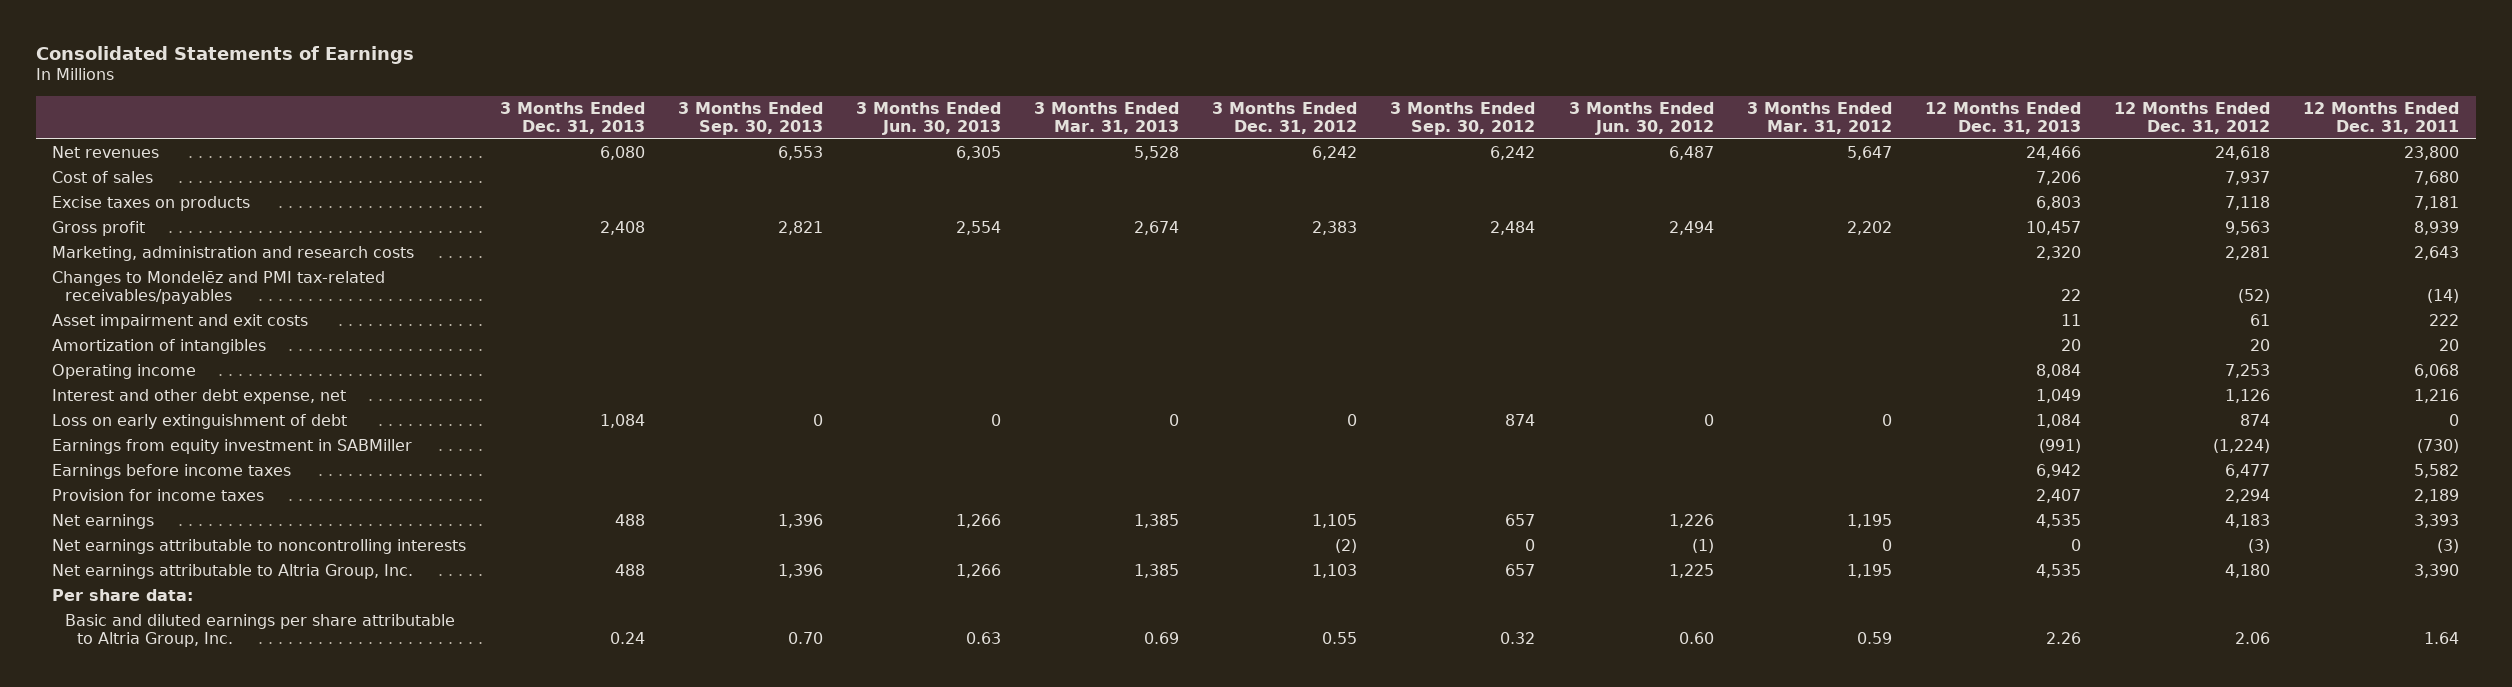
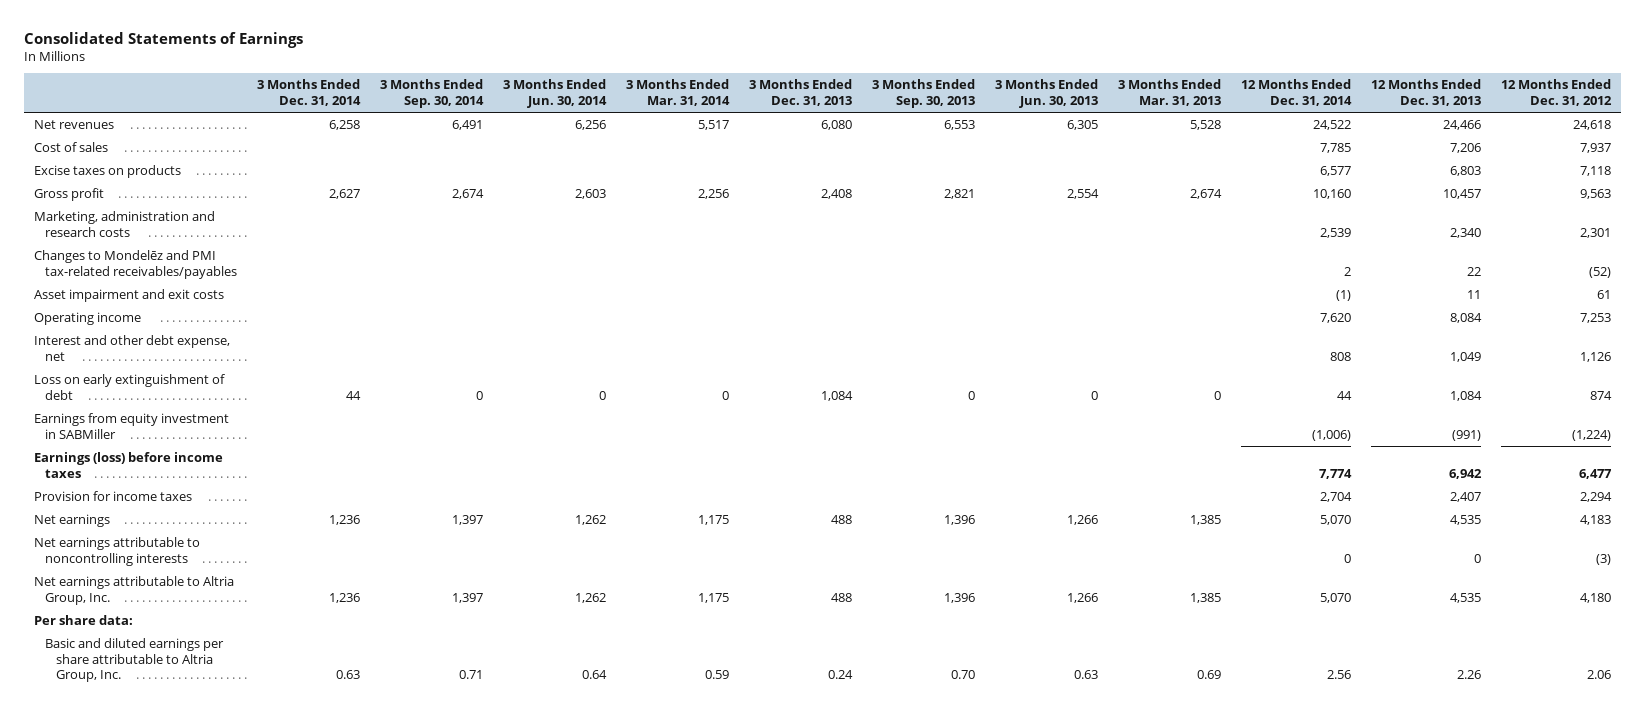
[1212,101,1358,134] 3 Months Ended Dec. 31, 2012 -> none
[1390,101,1536,135] 3 Months Ended Sep. 30, 2012 -> none
[1568,101,1714,135] 3 Months Ended Jun. 30, 2012 -> none
[1746,101,1892,134] 3 Months Ended Mar. 31, 2012 -> none
[2303,101,2460,134] 12 Months Ended Dec. 31, 2011 -> none
none -> [256,79,361,106] 3 Months Ended Dec. 31, 2014
none -> [379,79,484,108] 3 Months Ended Sep. 30, 2014
none -> [502,79,607,108] 3 Months Ended Jun. 30, 2014
none -> [625,79,730,106] 3 Months Ended Mar. 31, 2014
none -> [1240,79,1352,106] 12 Months Ended Dec. 31, 2014
[2036,246,2082,261] 2,320 -> [1449,227,1481,238] 2,340
[2225,246,2271,261] 2,281 -> [1579,227,1611,238] 2,301
[52,339,267,355] Amortization of intangibles -> none
[52,464,292,480] Earnings before income taxes -> [34,452,224,478] Earnings (loss) before income taxes

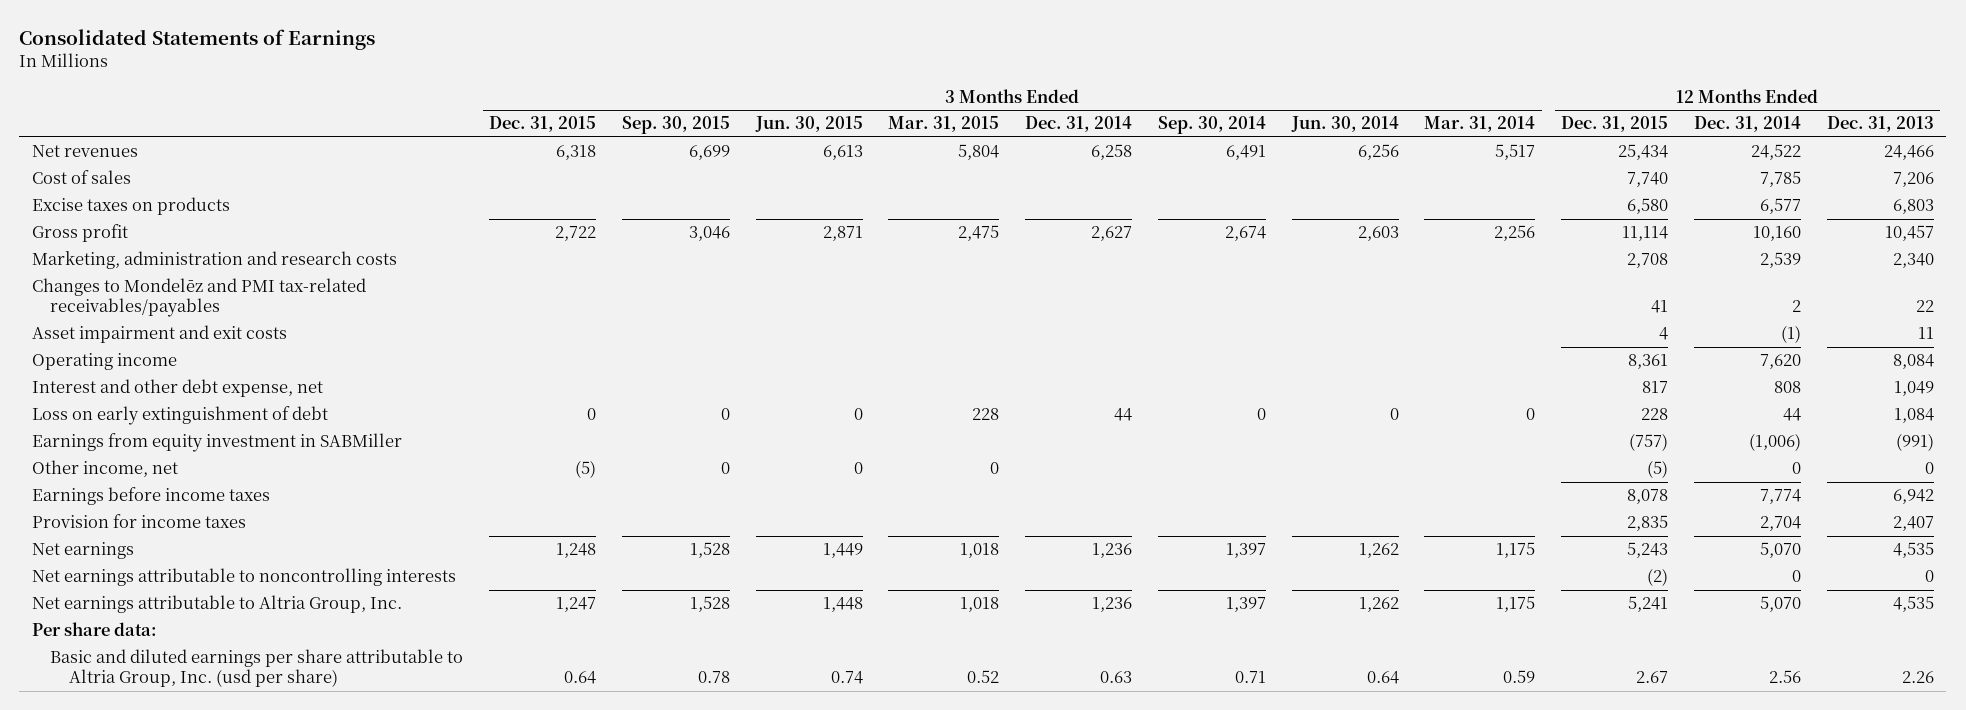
[748,79,852,106] 3 Months Ended Dec. 31, 2013 -> none
[871,79,975,108] 3 Months Ended Sep. 30, 2013 -> none
[994,79,1098,108] 3 Months Ended Jun. 30, 2013 -> none
[1117,79,1221,106] 3 Months Ended Mar. 31, 2013 -> none
[1500,79,1612,106] 12 Months Ended Dec. 31, 2012 -> none
none -> [489,116,597,133] Dec. 31, 2015
none -> [621,116,730,135] Sep. 30, 2015
none -> [754,116,863,133] Jun. 30, 2015
none -> [888,116,1000,133] Mar. 31, 2015
none -> [1561,116,1669,133] Dec. 31, 2015
none -> [31,460,178,478] Other income, net
[34,452,224,478] Earnings (loss) before income taxes -> [31,487,270,506] Earnings before income taxes
[45,638,225,683] Basic and diluted earnings per share attributable to Altria Group, Inc. -> [50,649,464,688] Basic and diluted earnings per share attributable to Altria Group, Inc. (usd per share)

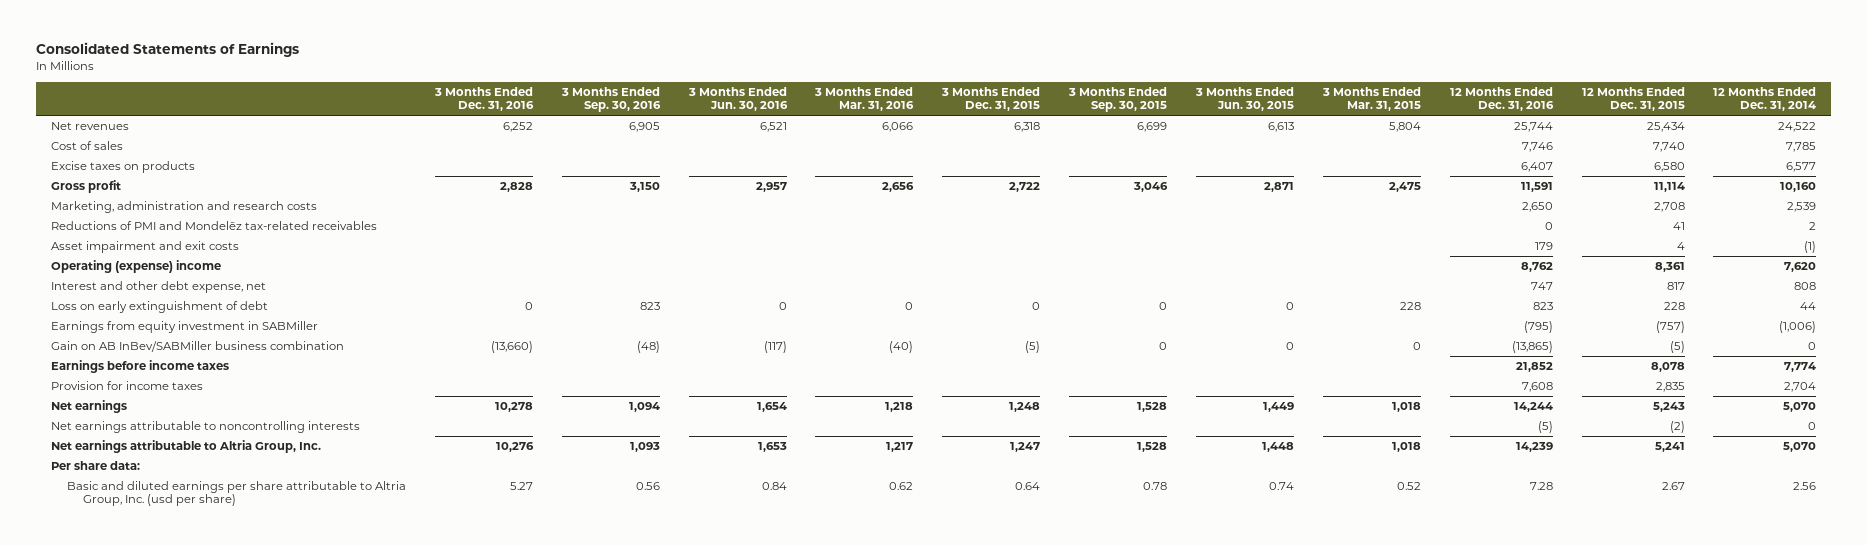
[1025,116,1133,133] Dec. 31, 2014 -> none
[1157,116,1266,135] Sep. 30, 2014 -> none
[1290,116,1399,133] Jun. 30, 2014 -> none
[1424,116,1536,133] Mar. 31, 2014 -> none
[1826,116,1934,133] Dec. 31, 2013 -> none
none -> [433,86,534,112] 3 Months Ended Dec. 31, 2016
none -> [560,86,661,113] 3 Months Ended Sep. 30, 2016
none -> [687,86,788,112] 3 Months Ended Jun. 30, 2016
none -> [814,86,915,112] 3 Months Ended Mar. 31, 2016
none -> [1449,86,1554,112] 12 Months Ended Dec. 31, 2016
[31,278,366,318] Changes to Mondelēz and PMI tax-related receivables/payables -> [50,220,377,230] Reductions of PMI and Mondelēz tax-related receivables
[31,353,177,371] Operating income -> [50,259,221,273] Operating (expense) income
[31,460,178,478] Other income, net -> none
none -> [50,340,344,352] Gain on AB InBev/SABMiller business combination

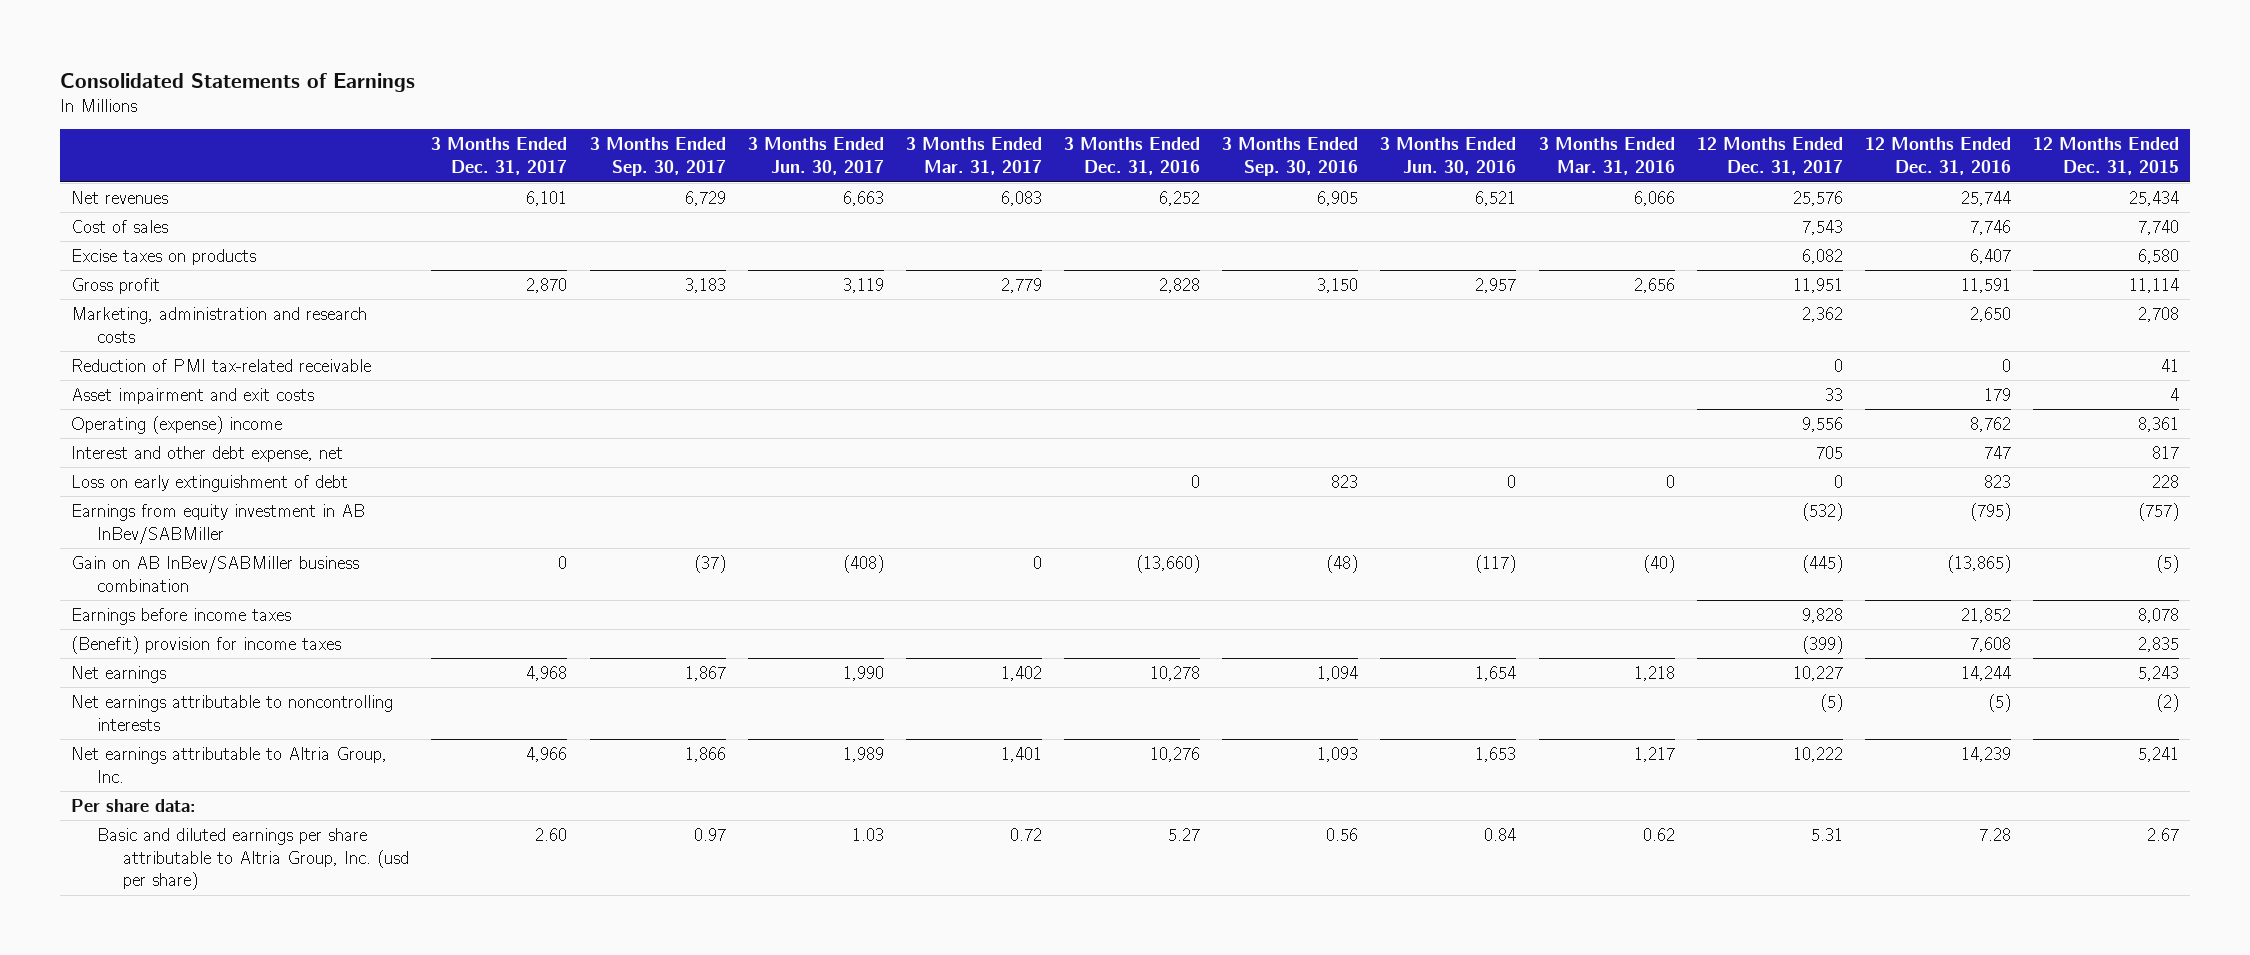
[941,86,1041,112] 3 Months Ended Dec. 31, 2015 -> none
[1068,86,1168,113] 3 Months Ended Sep. 30, 2015 -> none
[1194,86,1294,112] 3 Months Ended Jun. 30, 2015 -> none
[1321,86,1421,112] 3 Months Ended Mar. 31, 2015 -> none
[1713,86,1817,112] 12 Months Ended Dec. 31, 2014 -> none
none -> [431,137,568,175] 3 Months Ended Dec. 31, 2017
none -> [589,137,726,176] 3 Months Ended Sep. 30, 2017
none -> [747,137,884,175] 3 Months Ended Jun. 30, 2017
none -> [905,137,1042,175] 3 Months Ended Mar. 31, 2017
none -> [1696,137,1843,175] 12 Months Ended Dec. 31, 2017
[50,220,377,230] Reductions of PMI and Mondelēz tax-related receivables -> [71,358,372,372] Reduction of PMI tax-related receivable
[50,320,318,333] Earnings from equity investment in SABMiller -> [71,503,366,544] Earnings from equity investment in AB InBev/SABMiller
[50,380,203,390] Provision for income taxes -> [71,635,342,654] (Benefit) provision for income taxes

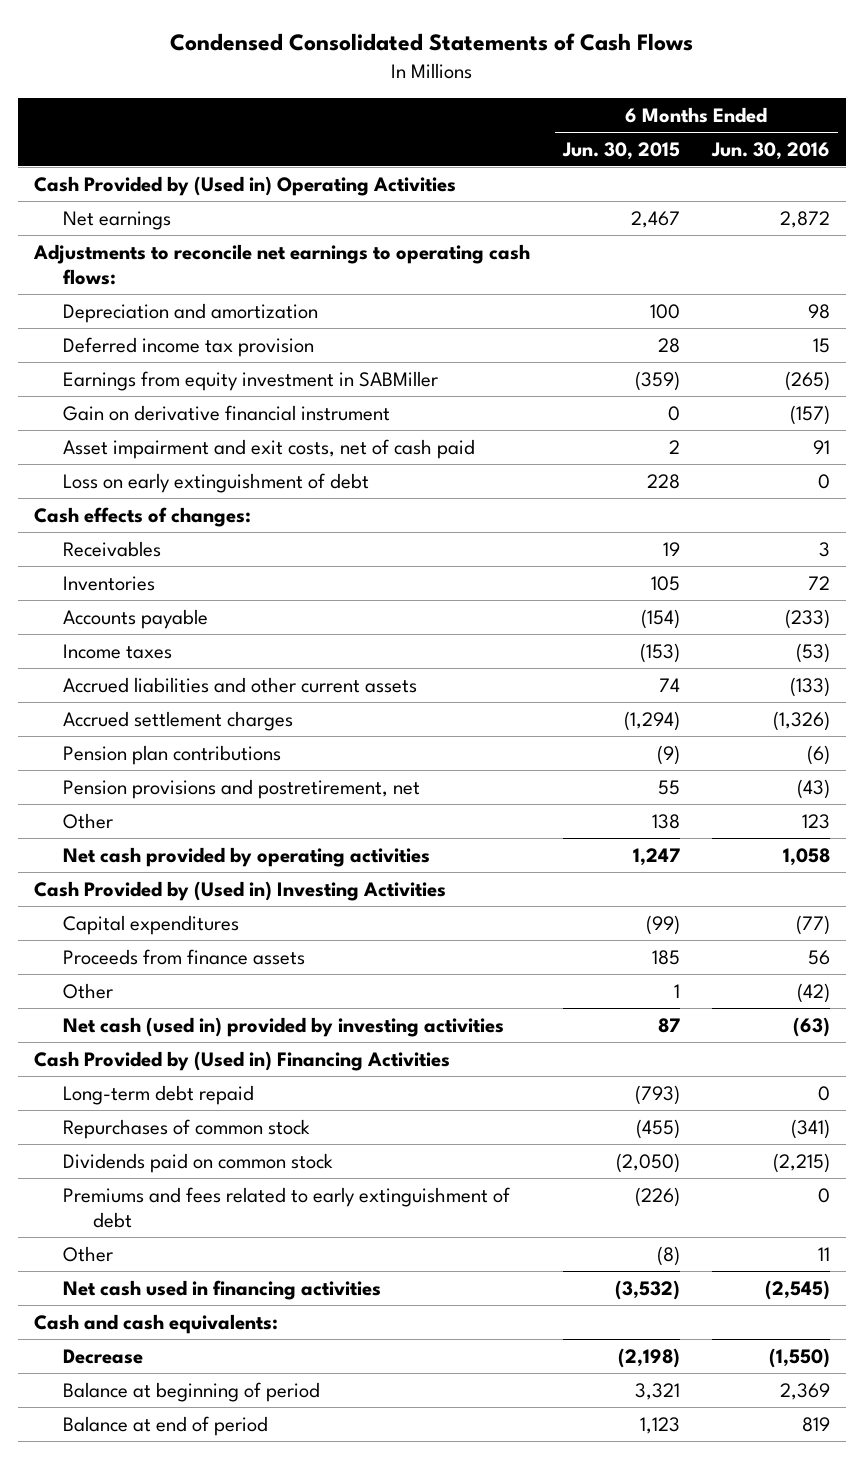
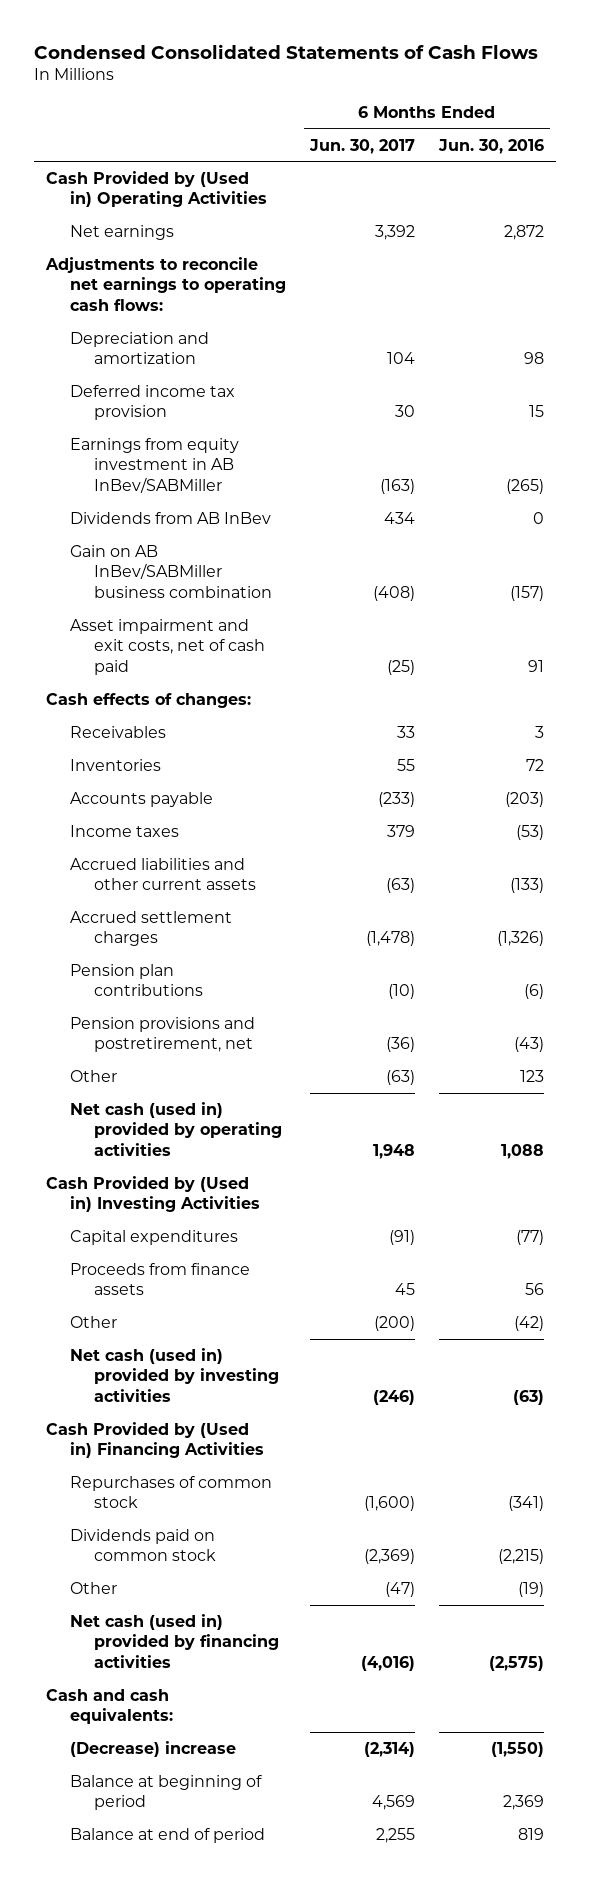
[561,141,680,160] Jun. 30, 2015 -> none
none -> [308,138,415,154] Jun. 30, 2017
[63,370,439,391] Earnings from equity investment in SABMiller -> [69,437,239,493] Earnings from equity investment in AB InBev/SABMiller
none -> [69,511,271,524] Dividends from AB InBev
[63,404,391,421] Gain on derivative financial instrument -> [69,544,272,598] Gain on AB InBev/SABMiller business combination
[63,472,370,493] Loss on early extinguishment of debt -> none
[785,608,831,629] (233) -> [505,791,545,807] (203)
[63,846,431,867] Net cash provided by operating activities -> [69,1101,282,1156] Net cash (used in) provided by operating activities
[783,847,831,866] 1,058 -> [501,1143,545,1159] 1,088
[63,1084,255,1105] Long-term debt repaid -> none
[63,1186,511,1229] Premiums and fees related to early extinguishment of debt -> none
[818,1246,831,1261] 11 -> [518,1581,545,1597] (19)
[63,1279,382,1300] Net cash used in financing activities -> [69,1613,279,1668] Net cash (used in) provided by financing activities
[765,1279,831,1300] (2,545) -> [489,1655,545,1671] (2,575)
[63,1348,144,1364] Decrease -> [69,1740,236,1757] (Decrease) increase

